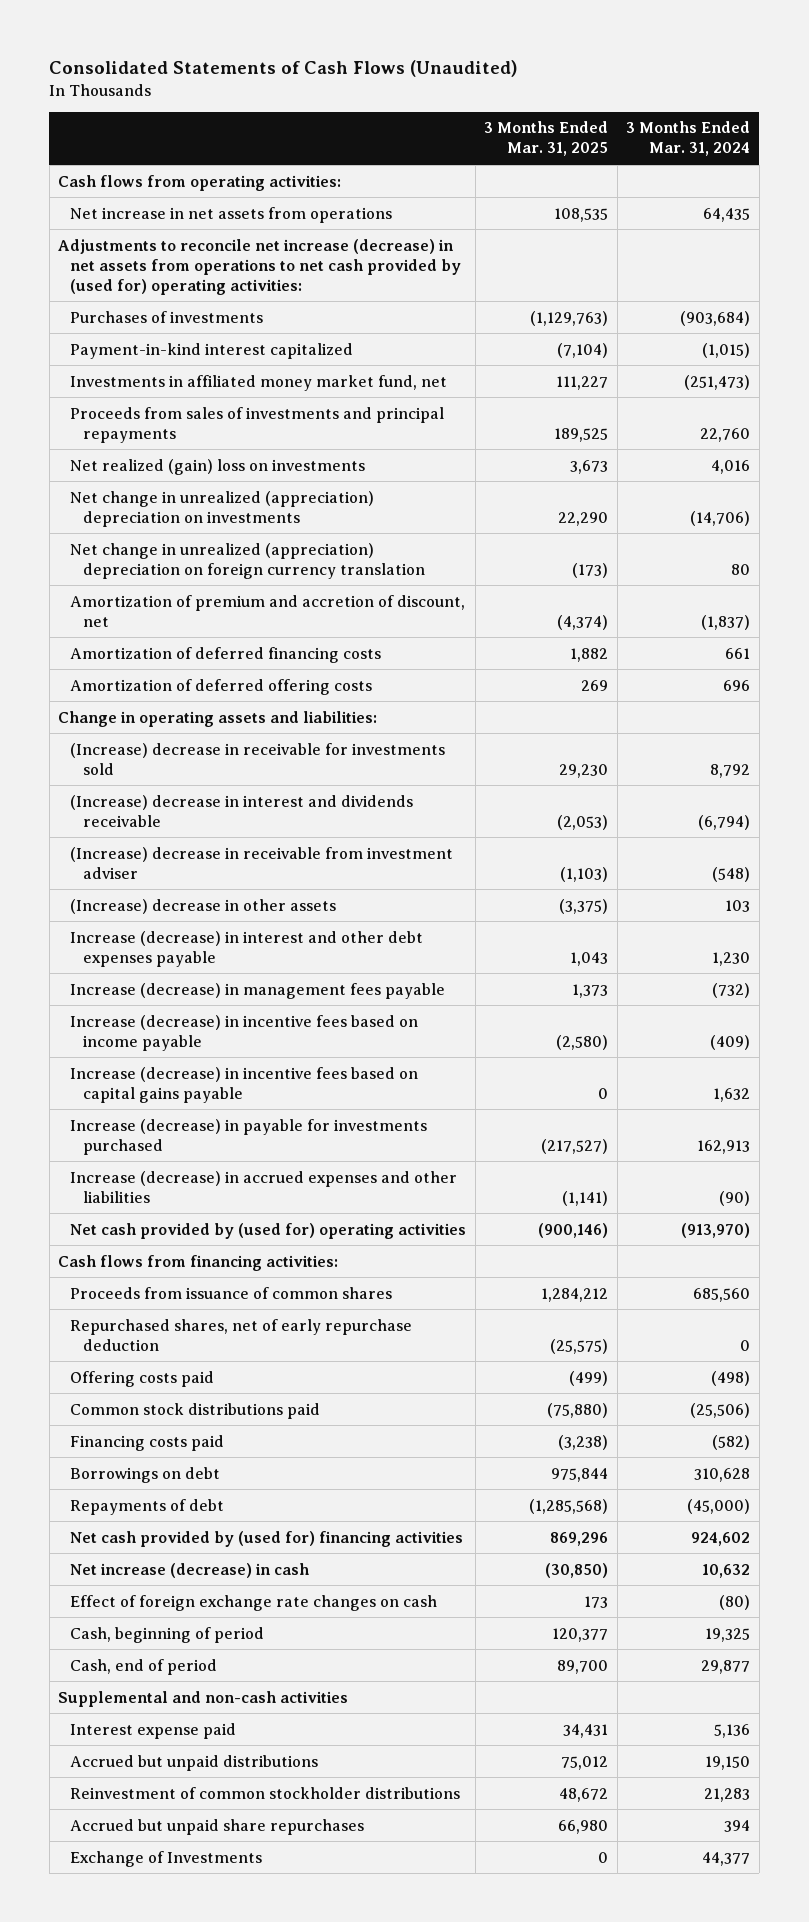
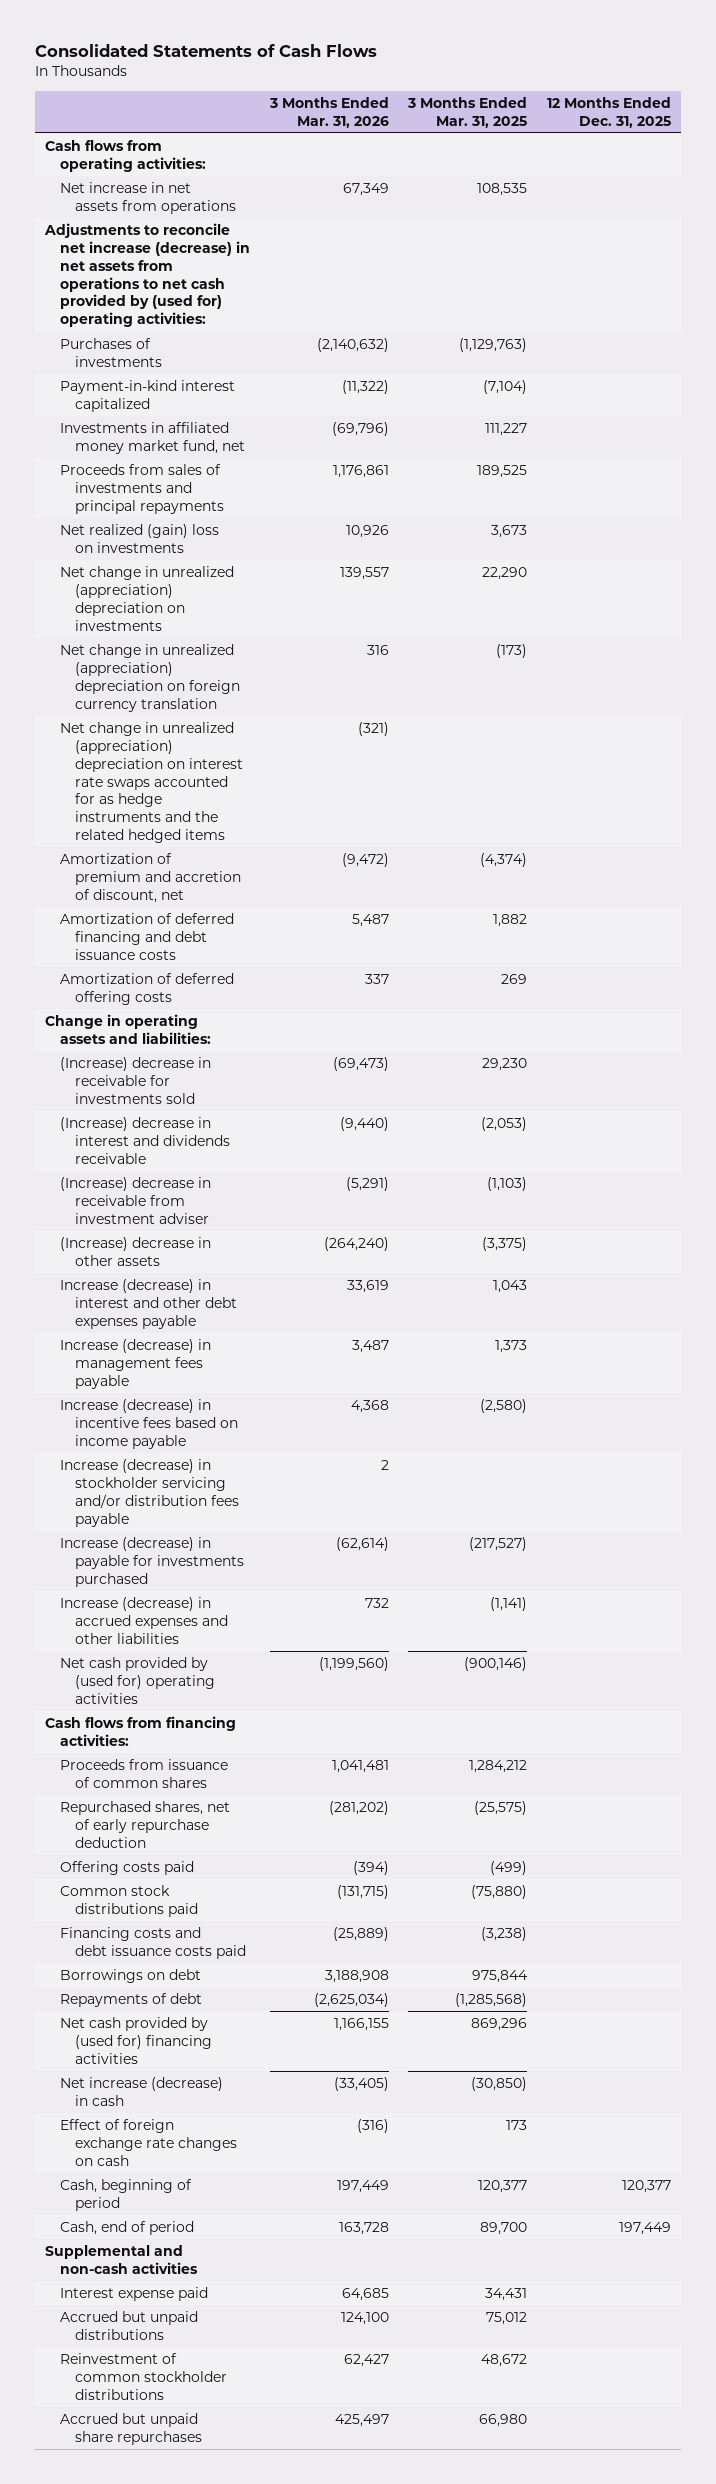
[49,60,519,78] Consolidated Statements of Cash Flows (Unaudited) -> [35,44,378,58] Consolidated Statements of Cash Flows
[626,121,751,157] 3 Months Ended Mar. 31, 2024 -> none
none -> [268,96,389,128] 3 Months Ended Mar. 31, 2026
none -> [547,96,672,128] 12 Months Ended Dec. 31, 2025
none -> [59,722,243,844] Net change in unrealized (appreciation) depreciation on interest rate swaps accounted for as hedge instruments and the related hedged items
[70,646,382,663] Amortization of deferred financing costs -> [59,913,234,960] Amortization of deferred financing and debt issuance costs
[70,1066,419,1103] Increase (decrease) in incentive fees based on capital gains payable -> none
none -> [59,1459,239,1527] Increase (decrease) in stockholder servicing and/or distribution fees payable
[70,1434,225,1451] Financing costs paid -> [59,1927,246,1959] Financing costs and debt issuance costs paid
[70,1850,263,1867] Exchange of Investments -> none

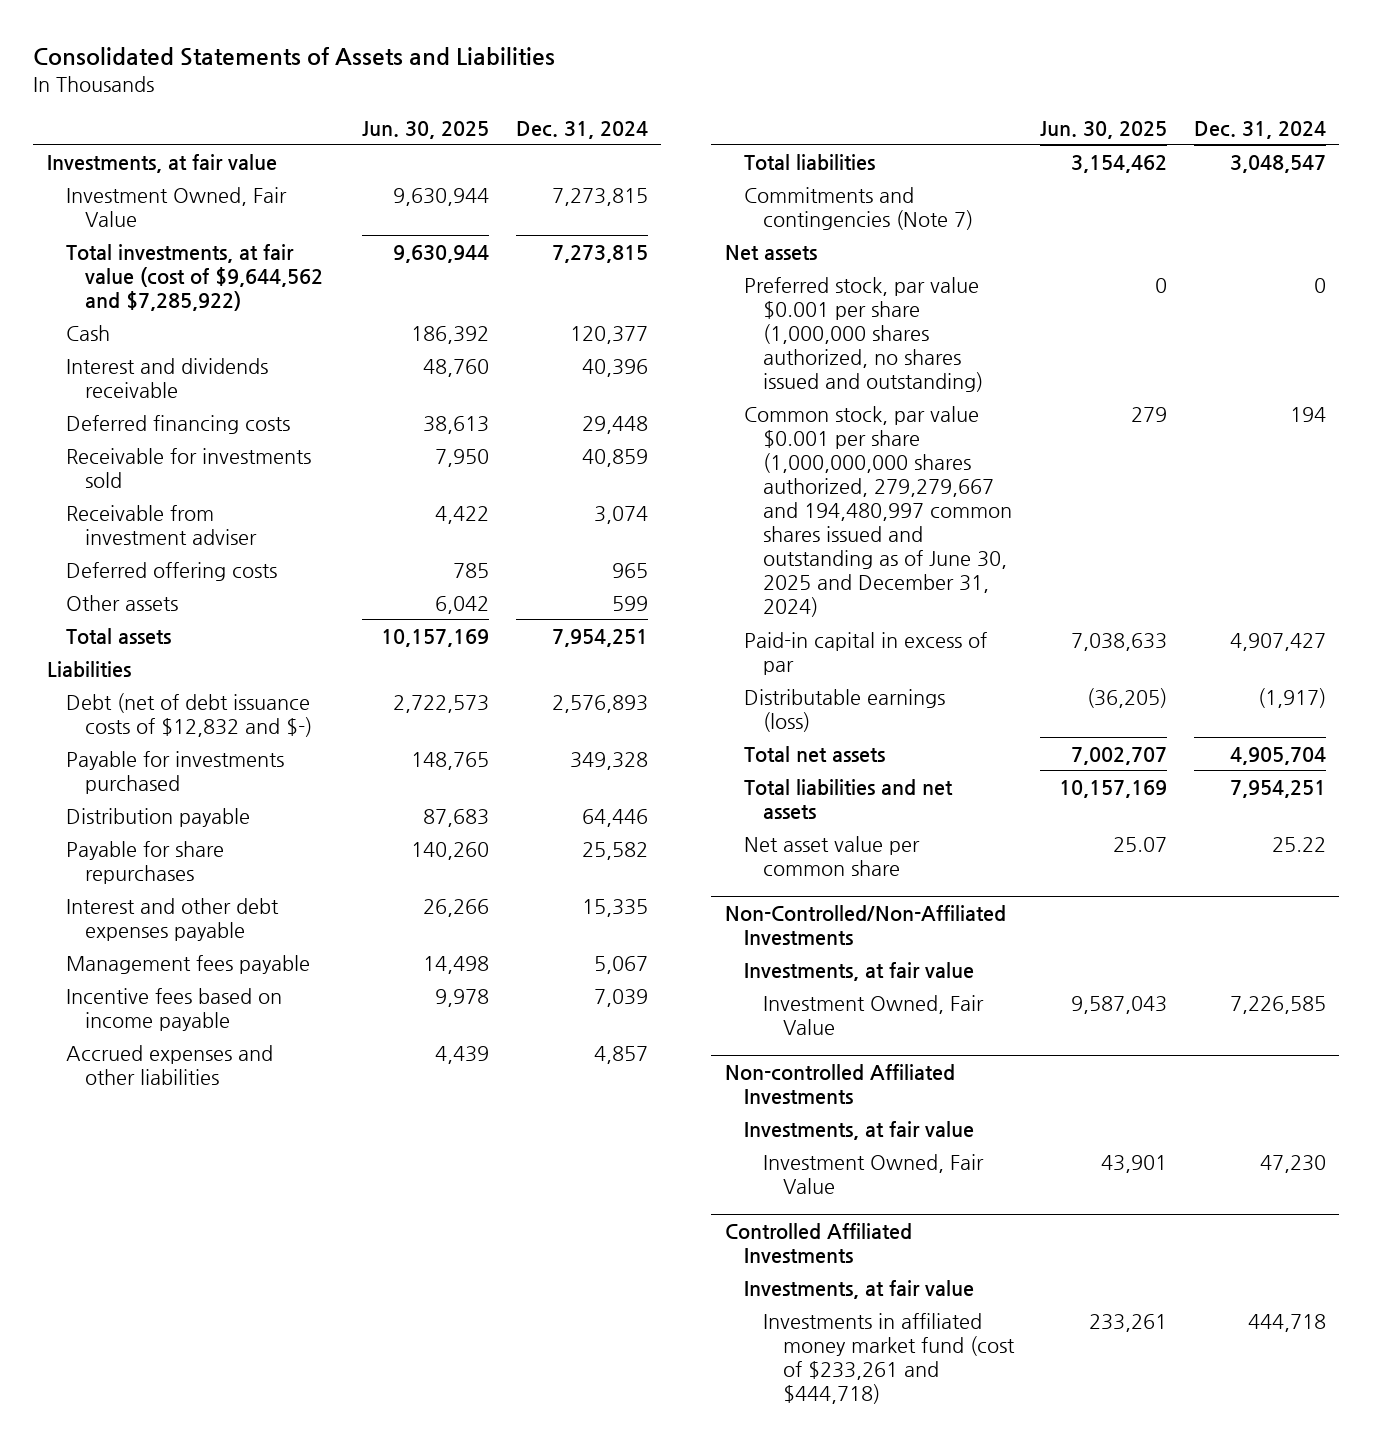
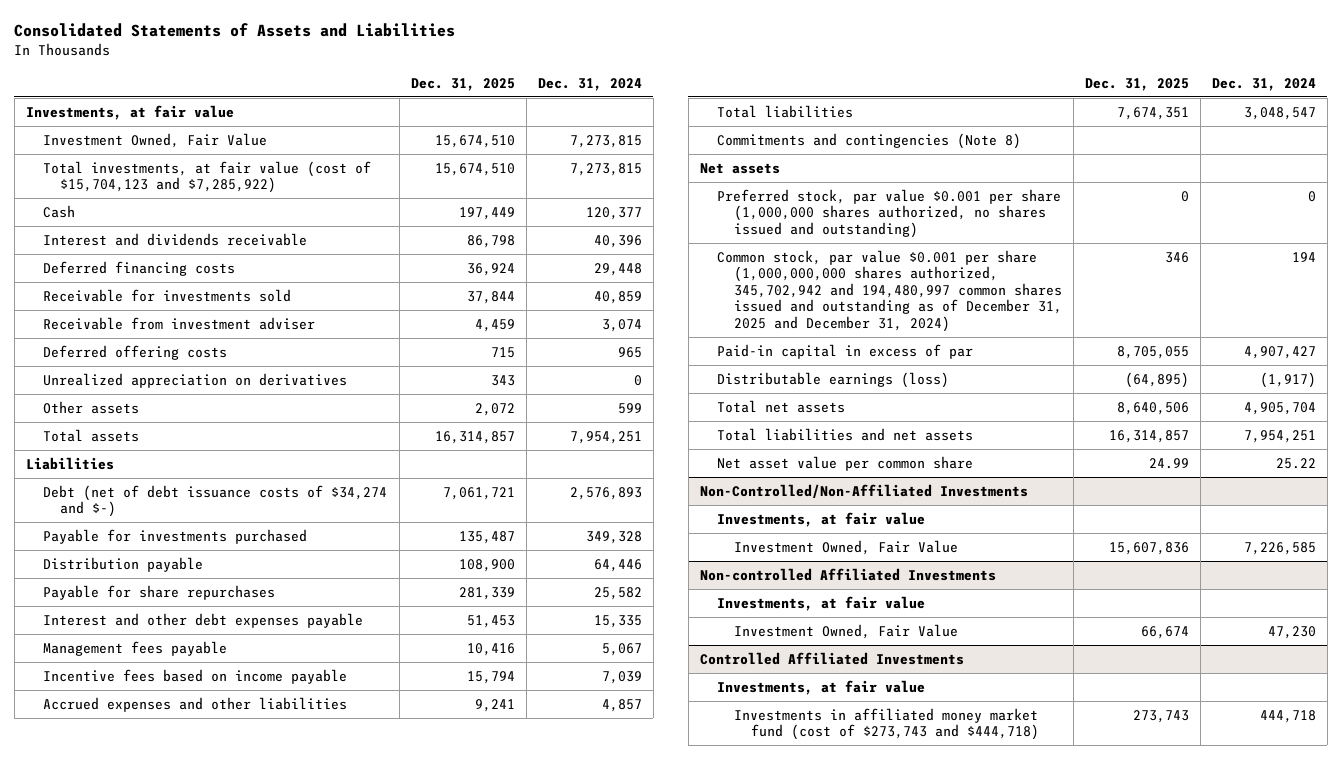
[362,120,490,139] Jun. 30, 2025 -> none
none -> [411,77,516,91] Dec. 31, 2025
[65,243,324,311] Total investments, at fair value (cost of $9,644,562 and $7,285,922) -> [43,160,372,194] Total investments, at fair value (cost of $15,704,123 and $7,285,922)
none -> [43,372,348,388] Unrealized appreciation on derivatives
[65,692,313,737] Debt (net of debt issuance costs of $12,832 and $-) -> [43,484,388,518] Debt (net of debt issuance costs of $34,274 and $-)
[743,186,974,230] Commitments and contingencies (Note 7) -> [716,132,1021,149] Commitments and contingencies (Note 8)
[743,405,1013,618] Common stock, par value $0.001 per share (1,000,000,000 shares authorized, 279,279,667 and 194,480,997 common shares issued and outstanding as of June 30, 2025 and December 31, 2024) -> [716,249,1063,333] Common stock, par value $0.001 per share (1,000,000,000 shares authorized, 345,702,942 and 194,480,997 common shares issued and outstanding as of December 31, 2025 and December 31, 2024)
[763,1312,1015,1404] Investments in affiliated money market fund (cost of $233,261 and $444,718) -> [734,707,1040,741] Investments in affiliated money market fund (cost of $273,743 and $444,718)

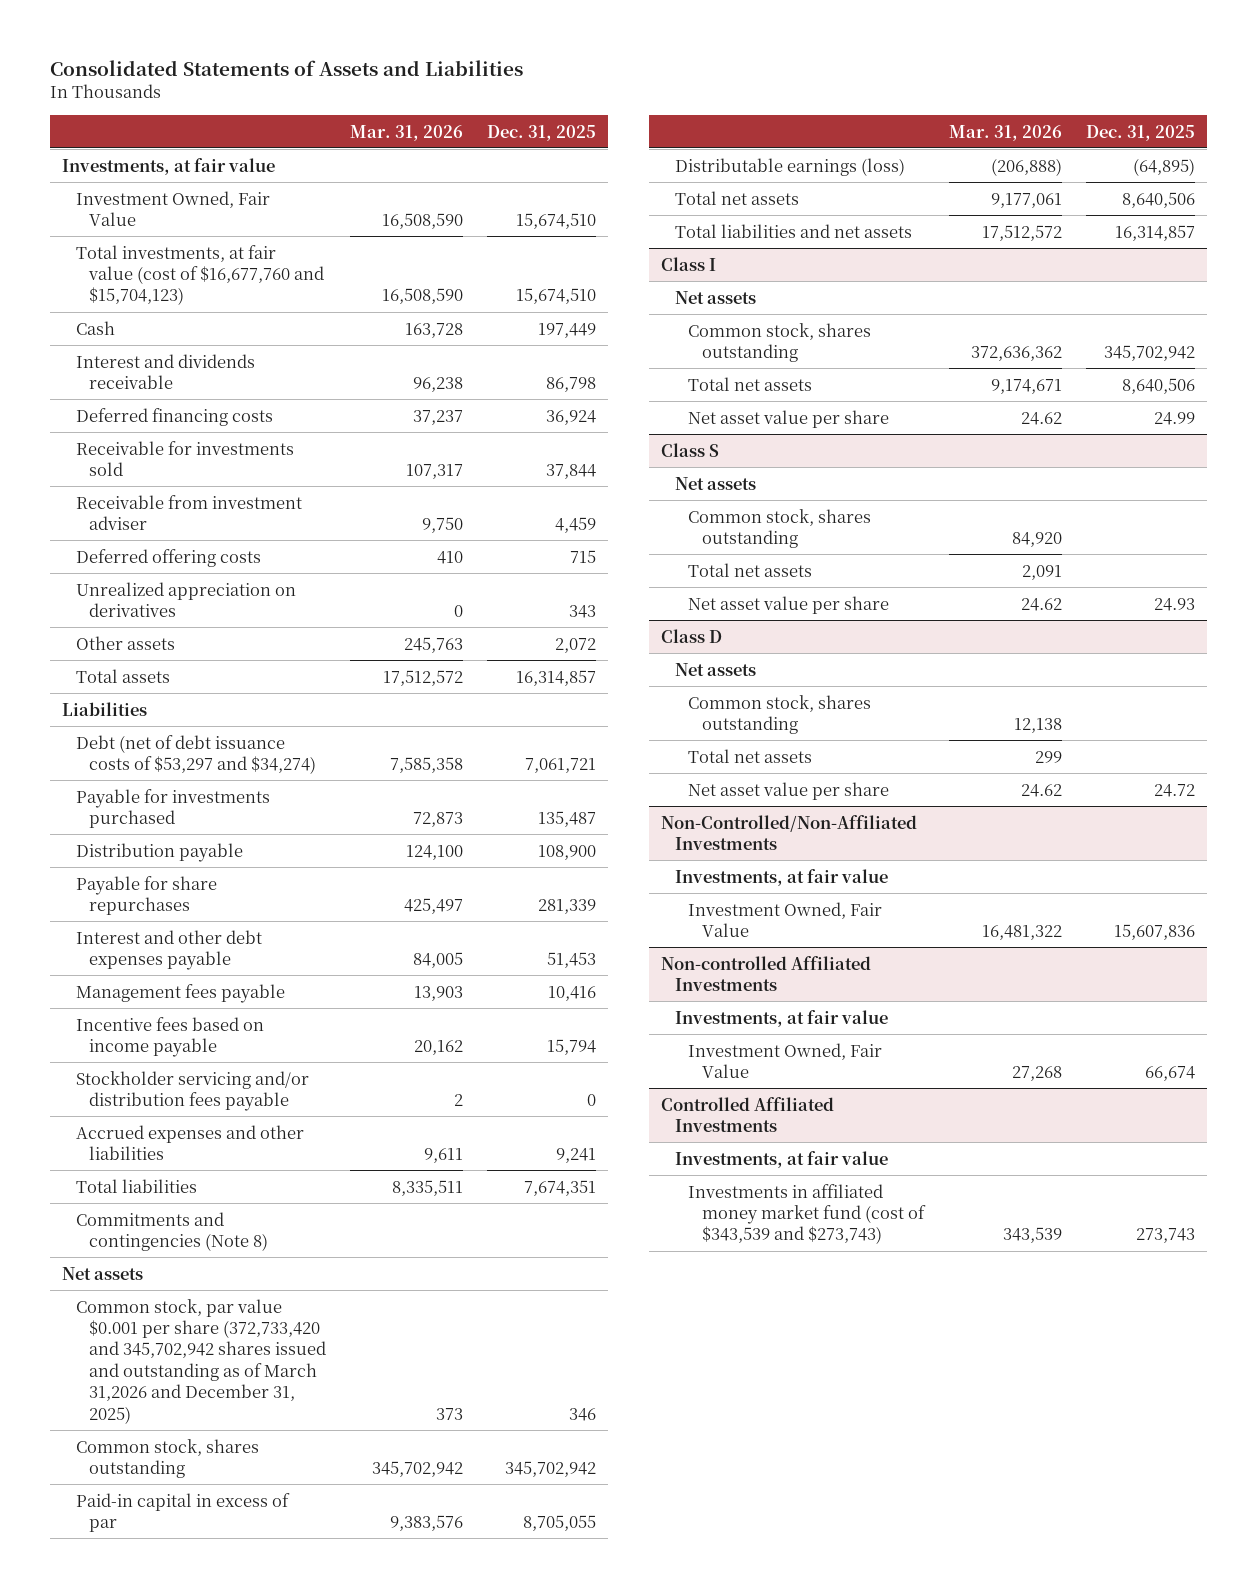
[537,77,642,91] Dec. 31, 2024 -> none
none -> [350,124,464,141] Mar. 31, 2026
[43,160,372,194] Total investments, at fair value (cost of $15,704,123 and $7,285,922) -> [75,244,325,306] Total investments, at fair value (cost of $16,677,760 and $15,704,123)
[43,484,388,518] Debt (net of debt issuance costs of $34,274 and $-) -> [75,734,317,774] Debt (net of debt issuance costs of $53,297 and $34,274)
none -> [75,1070,309,1111] Stockholder servicing and/or distribution fees payable
[716,188,1061,238] Preferred stock, par value $0.001 per share (1,000,000 shares authorized, no shares issued and outstanding) -> none
[716,249,1063,333] Common stock, par value $0.001 per share (1,000,000,000 shares authorized, 345,702,942 and 194,480,997 common shares issued and outstanding as of December 31, 2025 and December 31, 2024) -> [75,1298,327,1424] Common stock, par value $0.001 per share (372,733,420 and 345,702,942 shares issued and outstanding as of March 31,2026 and December 31, 2025)
none -> [75,1438,259,1478] Common stock, shares outstanding
none -> [661,256,717,271] Class I
none -> [674,290,756,304] Net assets
none -> [688,322,872,362] Common stock, shares outstanding
none -> [688,376,813,391] Total net assets
[716,455,973,471] Net asset value per common share -> [688,409,890,428] Net asset value per share
none -> [661,442,720,457] Class S
none -> [674,476,756,490] Net assets
none -> [688,508,872,548] Common stock, shares outstanding
none -> [688,562,813,577] Total net assets
none -> [688,595,890,614] Net asset value per share
none -> [661,628,723,643] Class D
none -> [674,662,756,676] Net assets
none -> [688,694,872,734] Common stock, shares outstanding
none -> [688,748,813,763] Total net assets
none -> [688,781,890,800] Net asset value per share
[734,707,1040,741] Investments in affiliated money market fund (cost of $273,743 and $444,718) -> [688,1183,927,1245] Investments in affiliated money market fund (cost of $343,539 and $273,743)

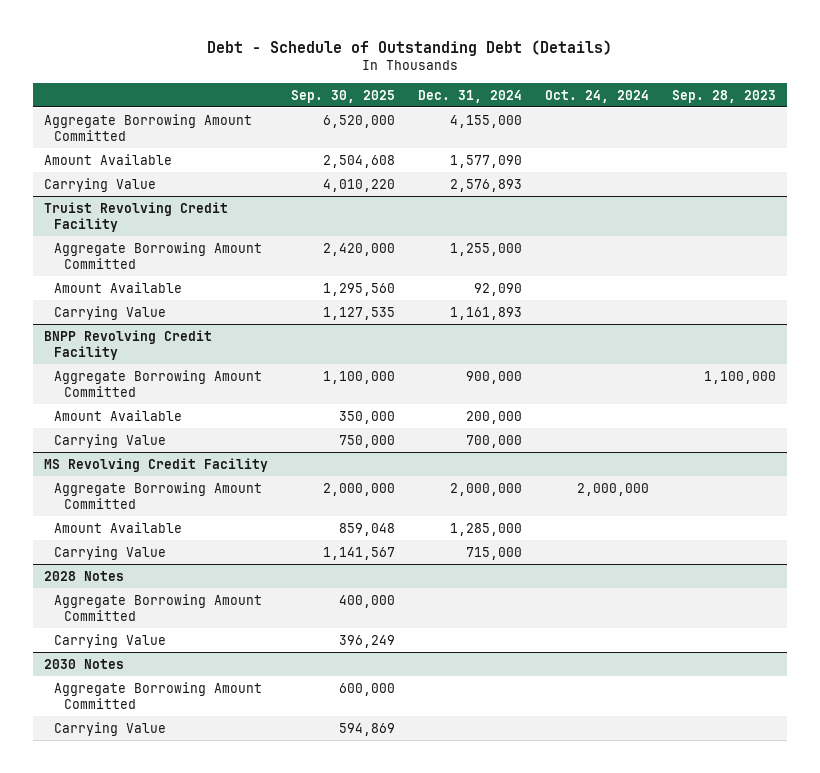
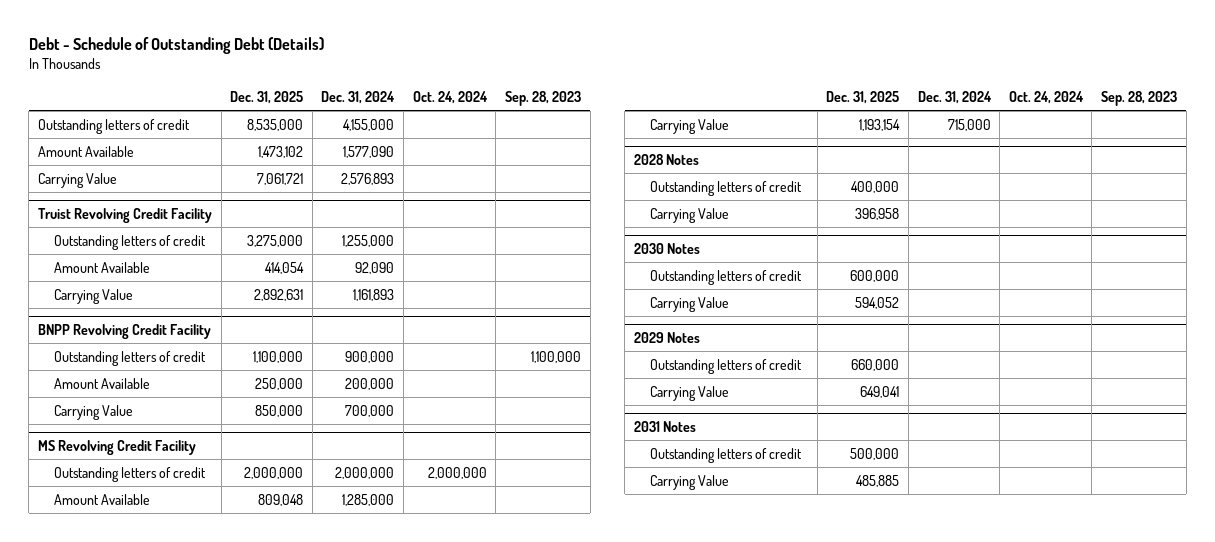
[291,89,396,103] Sep. 30, 2025 -> none
none -> [230,90,304,104] Dec. 31, 2025
[44,113,253,141] Aggregate Borrowing Amount Committed -> [37,118,190,134] Outstanding letters of credit
[54,241,263,269] Aggregate Borrowing Amount Committed -> [54,234,207,250] Outstanding letters of credit
[54,369,263,397] Aggregate Borrowing Amount Committed -> [54,350,207,366] Outstanding letters of credit
[54,481,263,509] Aggregate Borrowing Amount Committed -> [54,466,207,482] Outstanding letters of credit
[54,593,263,621] Aggregate Borrowing Amount Committed -> [650,180,803,196] Outstanding letters of credit
[54,681,263,709] Aggregate Borrowing Amount Committed -> [650,269,803,285] Outstanding letters of credit
none -> [634,331,701,343] 2029 Notes
none -> [650,358,803,374] Outstanding letters of credit
none -> [650,385,730,401] Carrying Value
none -> [634,420,697,432] 2031 Notes
none -> [650,447,803,463] Outstanding letters of credit
none -> [650,474,730,490] Carrying Value

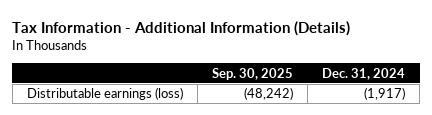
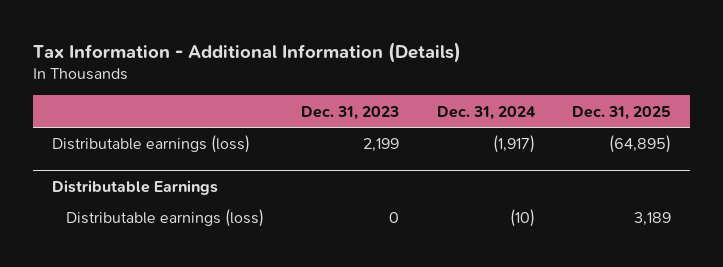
[211,67,293,80] Sep. 30, 2025 -> none
none -> [301,105,400,120] Dec. 31, 2023
none -> [572,105,672,120] Dec. 31, 2025
none -> [51,179,218,195] Distributable Earnings
none -> [65,209,264,228] Distributable earnings (loss)

